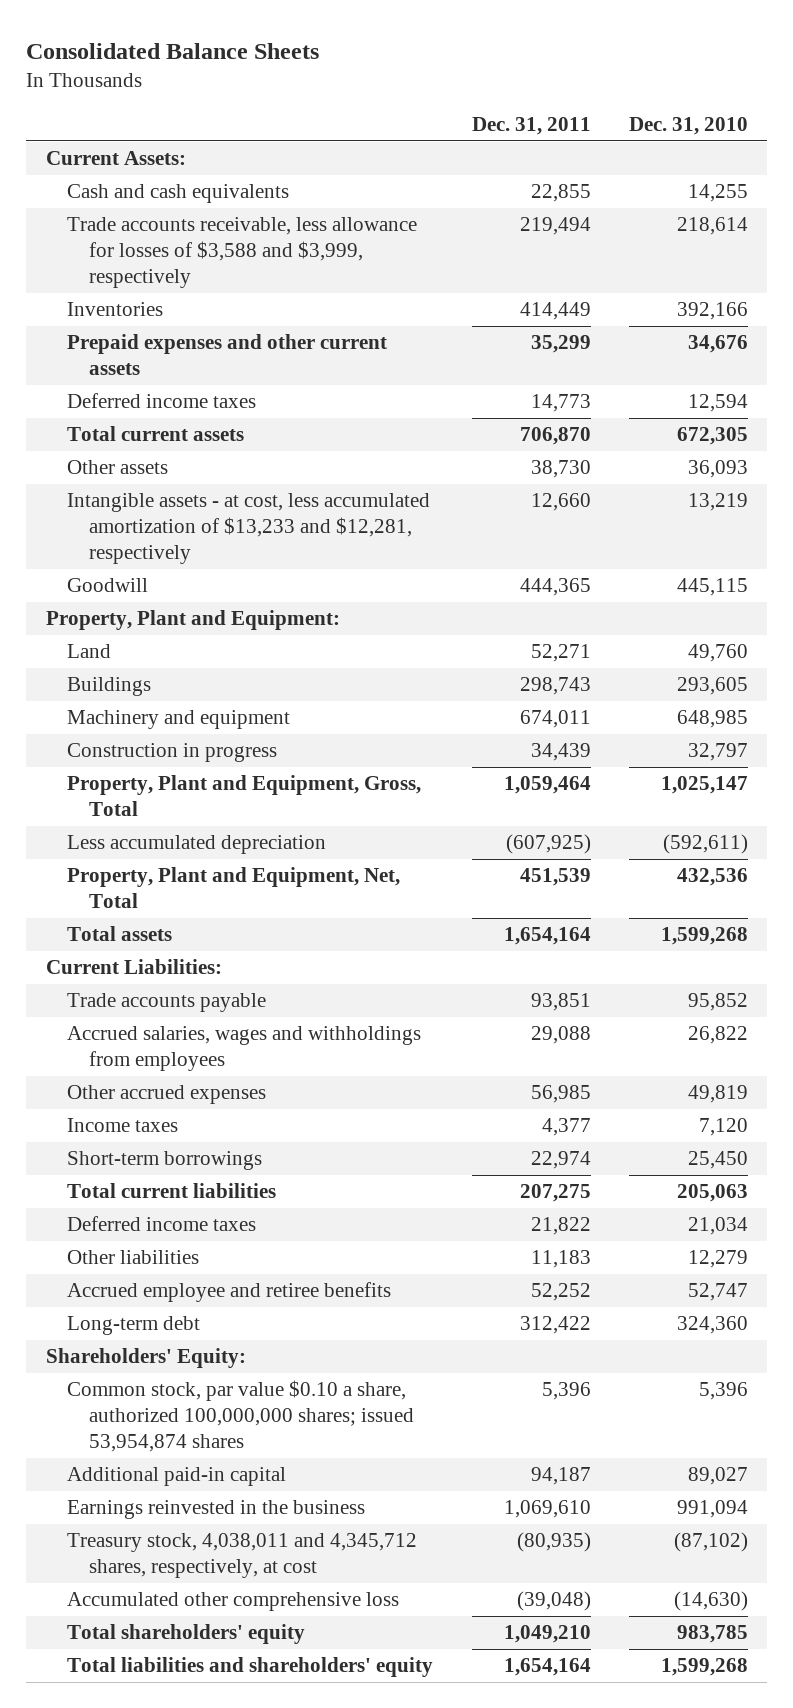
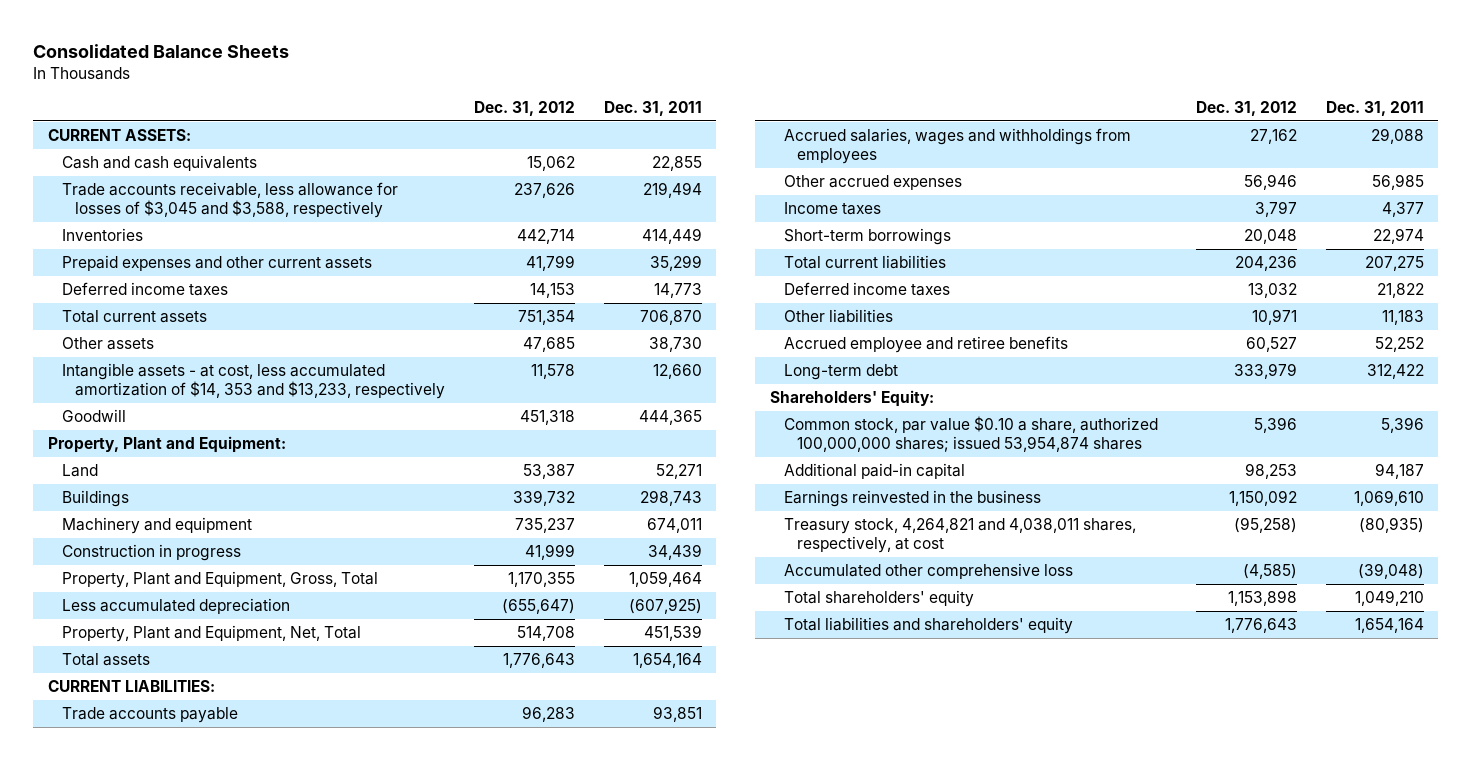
[628,116,748,135] Dec. 31, 2010 -> none
none -> [474,101,576,117] Dec. 31, 2012
[45,151,186,166] Current Assets: -> [47,129,191,142] CURRENT ASSETS:
[67,217,418,289] Trade accounts receivable, less allowance for losses of $3,588 and $3,999, respectively -> [61,182,398,218] Trade accounts receivable, less allowance for losses of $3,045 and $3,588, respectively
[67,493,431,565] Intangible assets - at cost, less accumulated amortization of $13,233 and $12,281, respectively -> [61,363,446,399] Intangible assets - at cost, less accumulated amortization of $14, 353 and $13,233, respectively
[45,959,222,975] Current Liabilities: -> [47,680,215,693] CURRENT LIABILITIES:
[67,1533,418,1579] Treasury stock, 4,038,011 and 4,345,712 shares, respectively, at cost -> [783,518,1136,553] Treasury stock, 4,264,821 and 4,038,011 shares, respectively, at cost

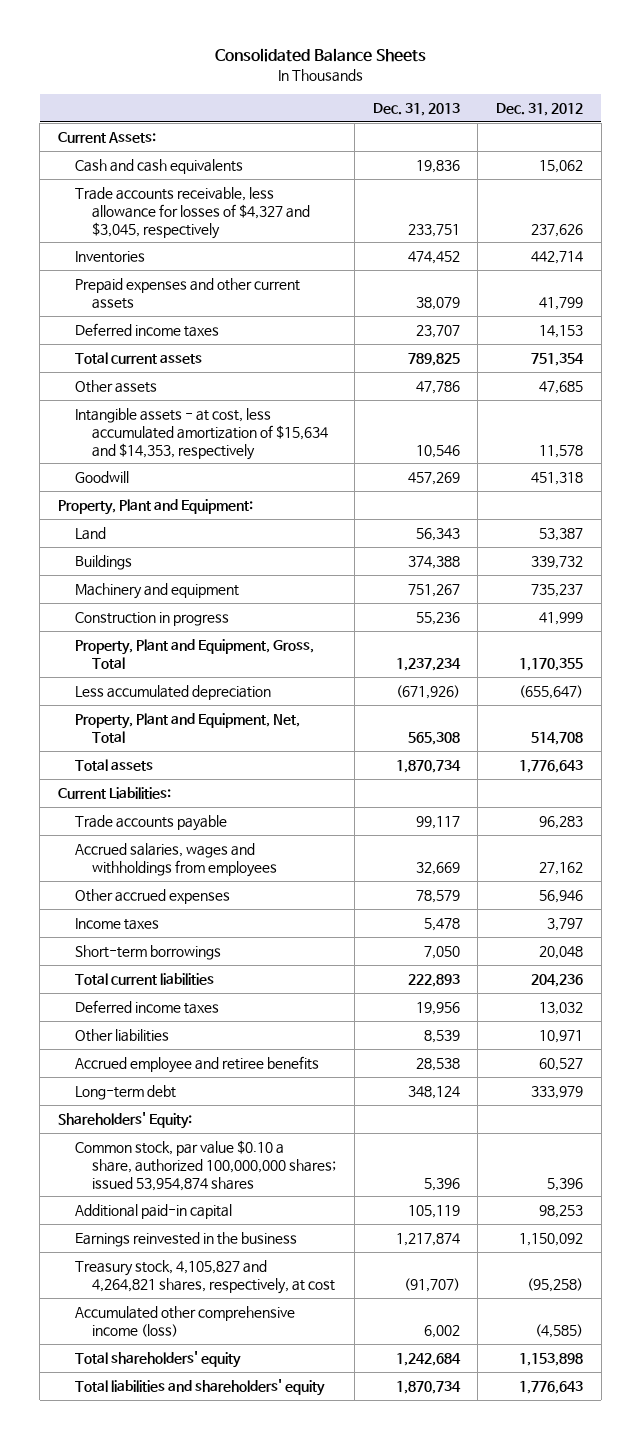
[603,101,702,117] Dec. 31, 2011 -> none
none -> [372,102,460,116] Dec. 31, 2013
[47,129,191,142] CURRENT ASSETS: -> [58,131,157,143] Current Assets:
[61,182,398,218] Trade accounts receivable, less allowance for losses of $3,045 and $3,588, respectively -> [75,186,311,239] Trade accounts receivable, less allowance for losses of $4,327 and $3,045, respectively
[61,363,446,399] Intangible assets - at cost, less accumulated amortization of $14, 353 and $13,233, respectively -> [75,407,329,460] Intangible assets - at cost, less accumulated amortization of $15,634 and $14,353, respectively
[47,680,215,693] CURRENT LIABILITIES: -> [58,786,172,799] Current Liabilities:
[783,518,1136,553] Treasury stock, 4,264,821 and 4,038,011 shares, respectively, at cost -> [75,1259,336,1294] Treasury stock, 4,105,827 and 4,264,821 shares, respectively, at cost
[783,563,1073,580] Accumulated other comprehensive loss -> [75,1305,296,1337] Accumulated other comprehensive income (loss)

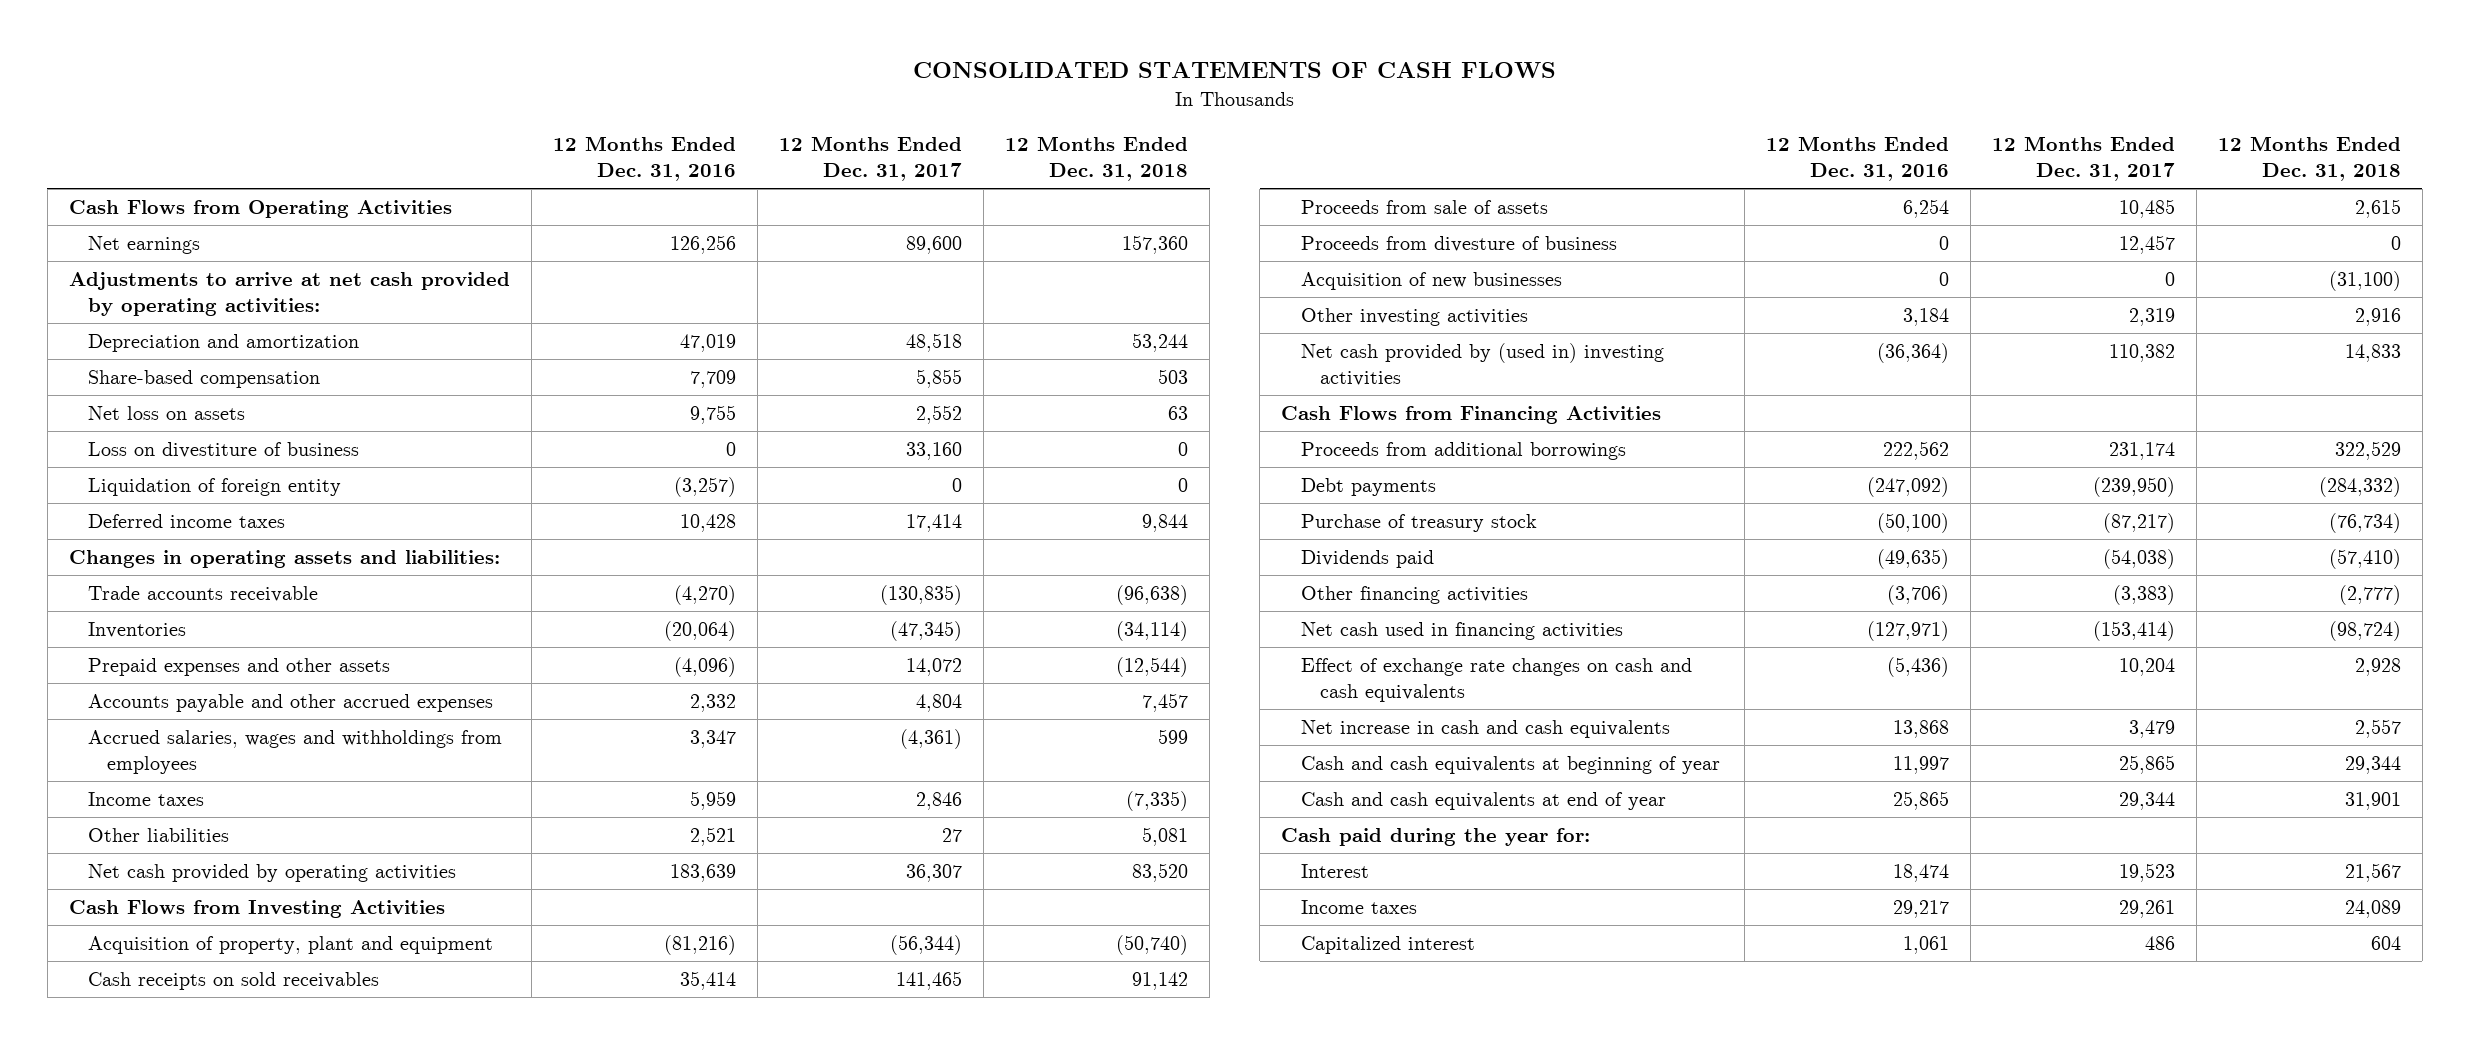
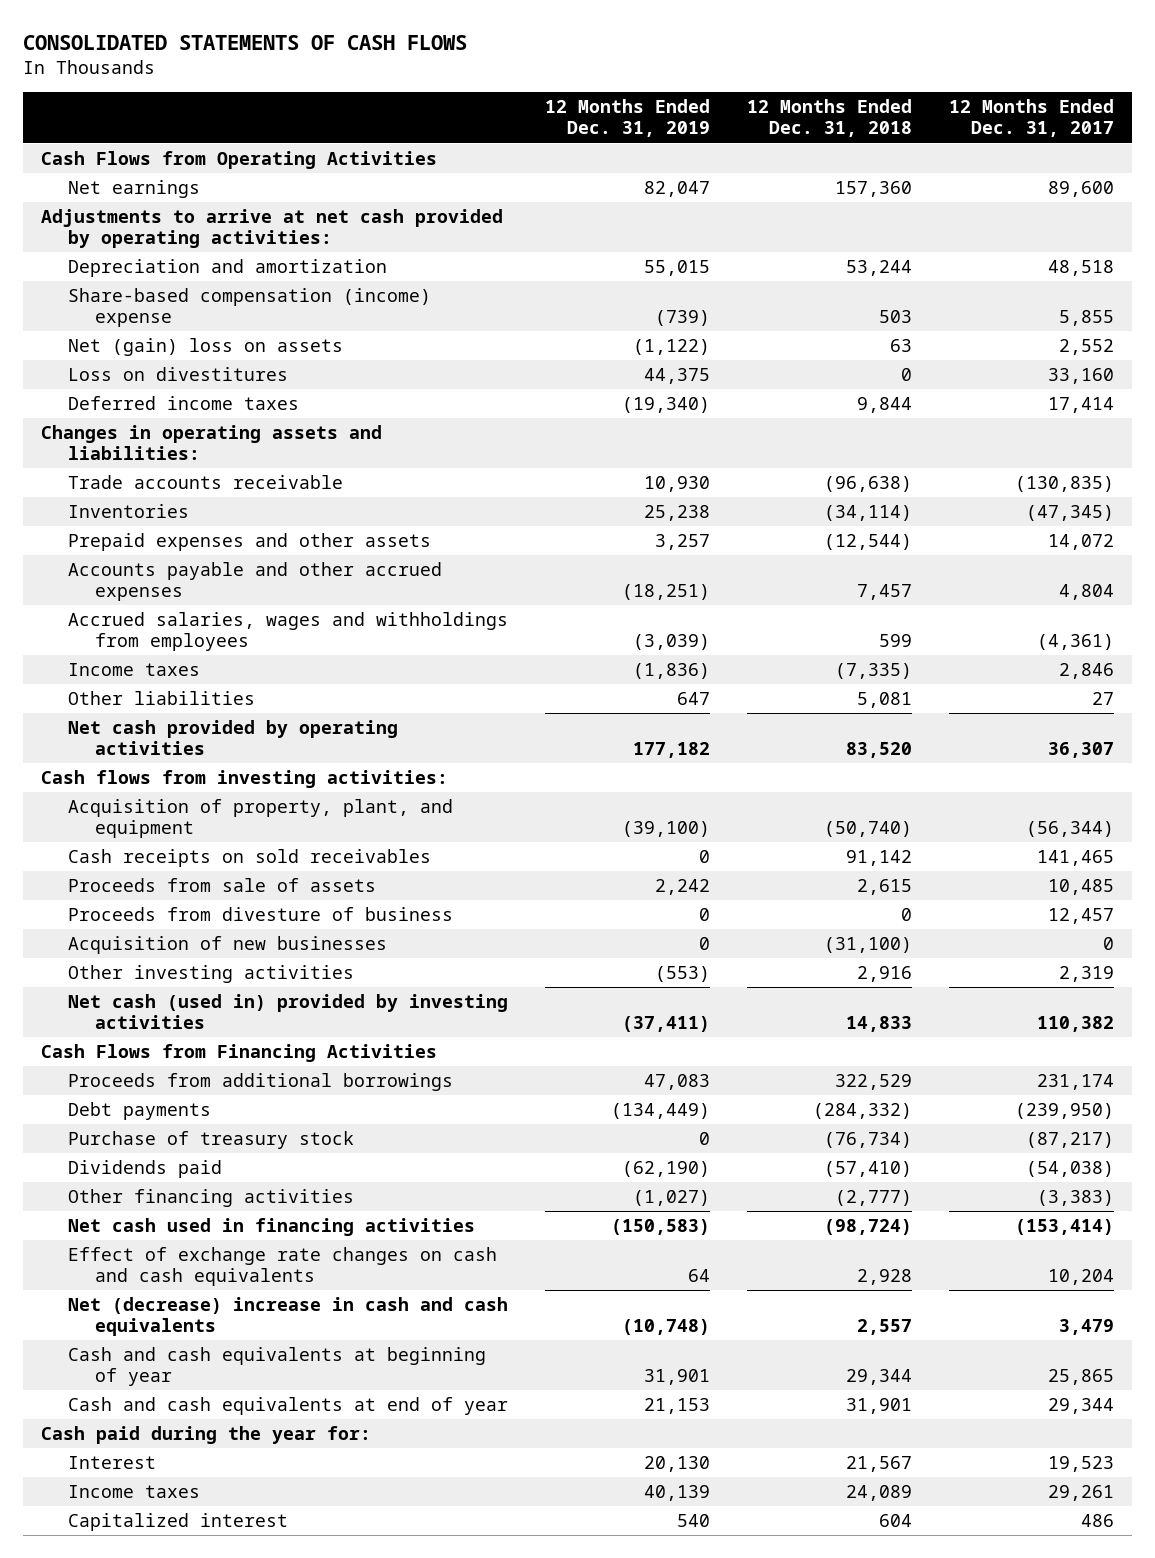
[552,135,736,181] 12 Months Ended Dec. 31, 2016 -> none
none -> [544,99,710,138] 12 Months Ended Dec. 31, 2019
[88,478,342,497] Liquidation of foreign entity -> none
[88,370,321,389] Share-based compensation -> [67,287,431,328] Share-based compensation (income) expense
[88,406,246,421] Net loss on assets -> [67,337,343,356] Net (gain) loss on assets
[88,442,360,459] Loss on divestiture of business -> [67,366,288,381] Loss on divestitures
[68,900,445,919] Cash Flows from Investing Activities -> [41,769,449,788] Cash flows from investing activities:
[88,936,494,955] Acquisition of property, plant and equipment -> [67,798,453,839] Acquisition of property, plant, and equipment
[1300,343,1664,387] Net cash provided by (used in) investing activities -> [67,993,508,1030] Net cash (used in) provided by investing activities
[1300,720,1670,739] Net increase in cash and cash equivalents -> [67,1296,508,1337] Net (decrease) increase in cash and cash equivalents

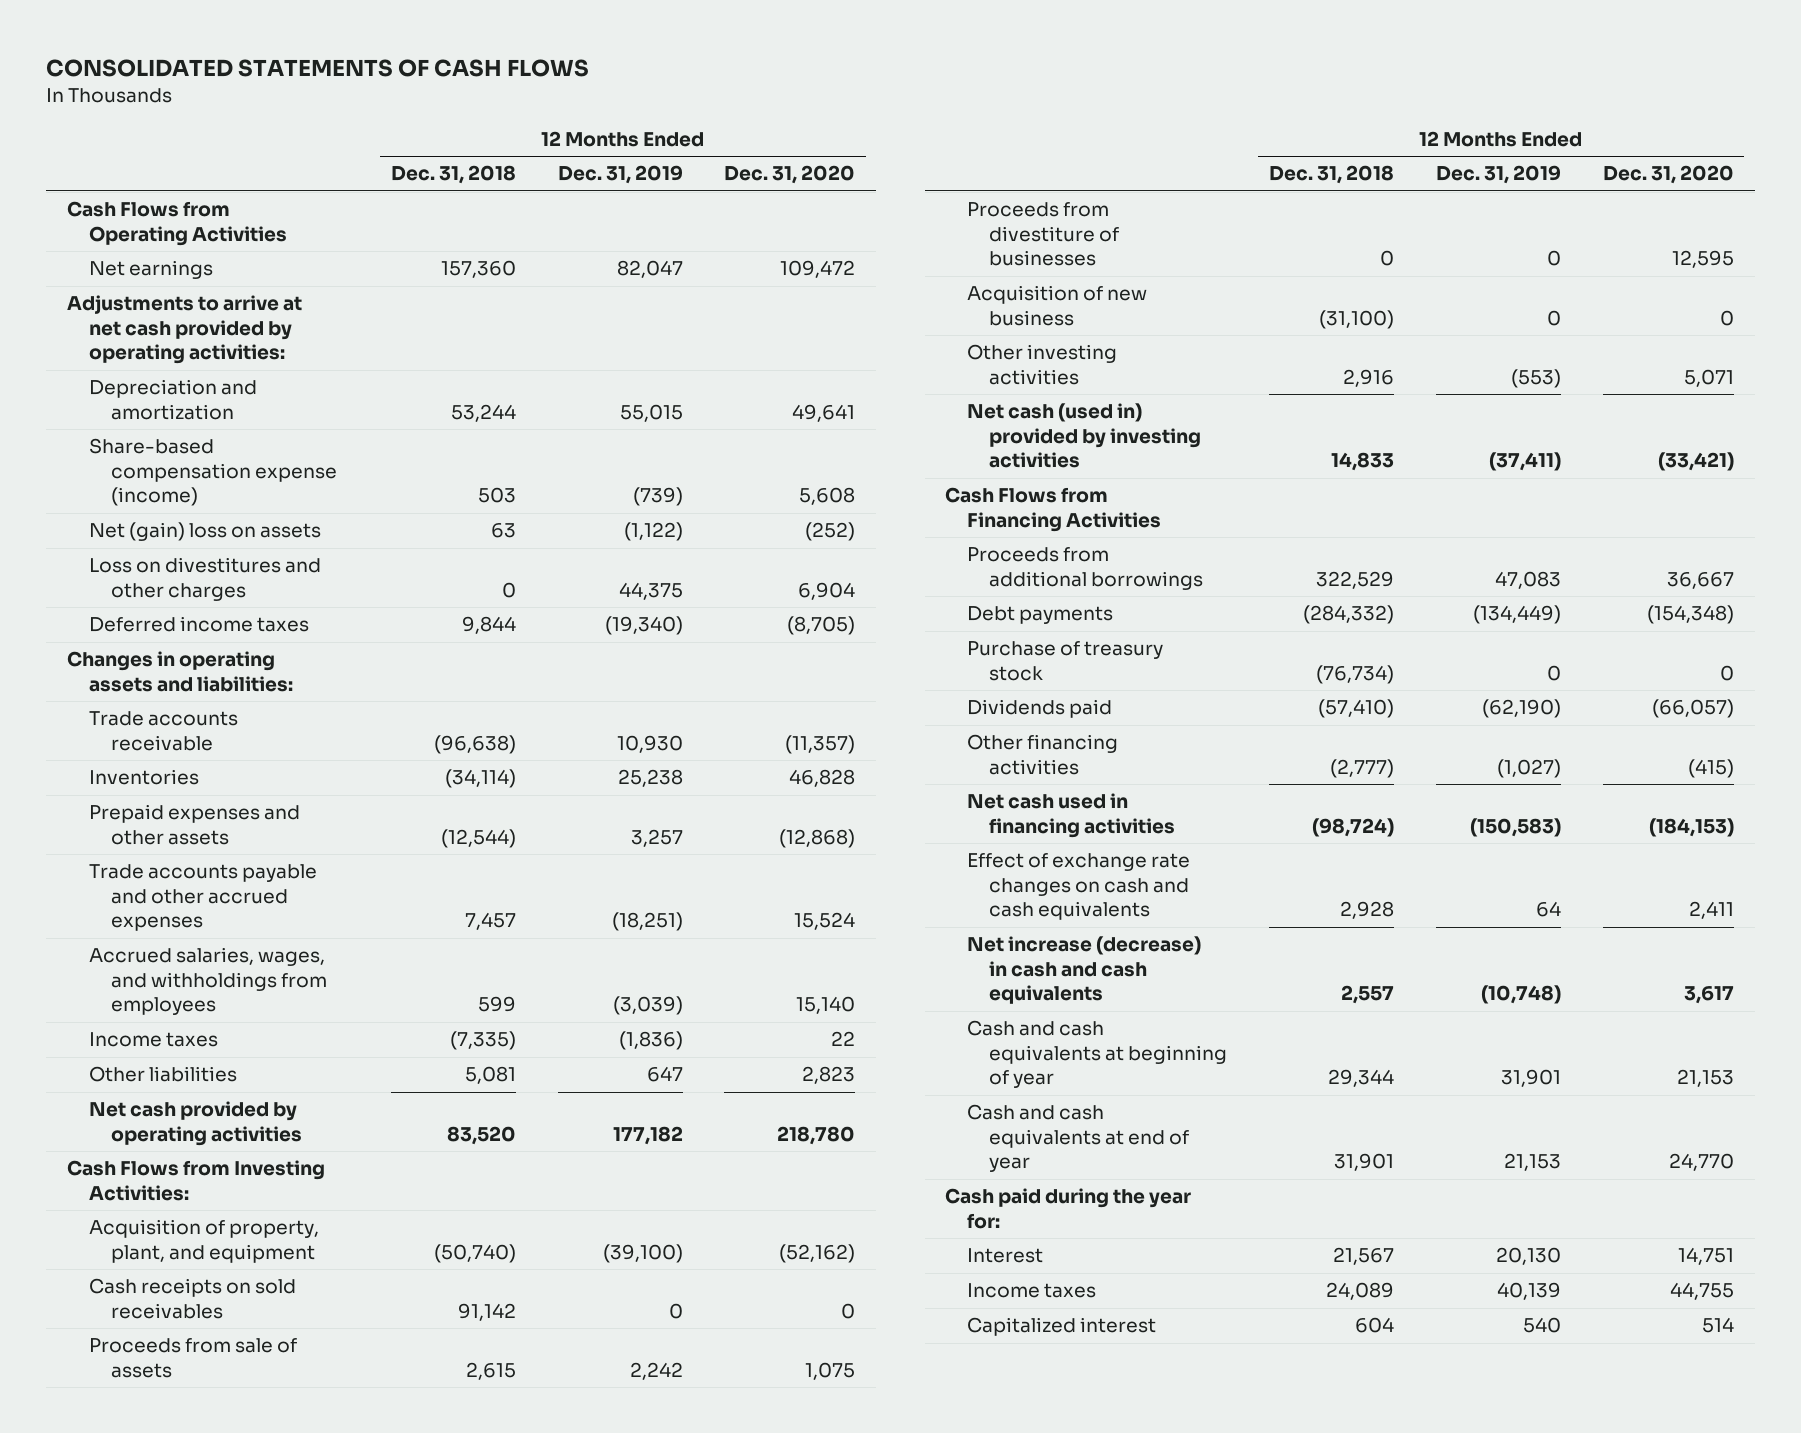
[948,99,1114,138] 12 Months Ended Dec. 31, 2017 -> none
none -> [724,165,856,185] Dec. 31, 2020
[67,287,431,328] Share-based compensation (income) expense -> [89,438,337,507] Share-based compensation expense (income)
[67,366,288,381] Loss on divestitures -> [89,557,322,601] Loss on divestitures and other charges
[67,561,442,602] Accounts payable and other accrued expenses -> [89,864,318,932] Trade accounts payable and other accrued expenses
[67,611,508,652] Accrued salaries, wages and withholdings from employees -> [89,947,327,1016] Accrued salaries, wages, and withholdings from employees
[41,769,449,788] Cash flows from investing activities: -> [67,1160,326,1201] Cash Flows from Investing Activities:
[67,906,453,921] Proceeds from divesture of business -> [967,202,1119,267] Proceeds from divestiture of businesses
[67,935,387,954] Acquisition of new businesses -> [967,285,1148,326] Acquisition of new business
[67,1296,508,1337] Net (decrease) increase in cash and cash equivalents -> [967,936,1202,1005] Net increase (decrease) in cash and cash equivalents

